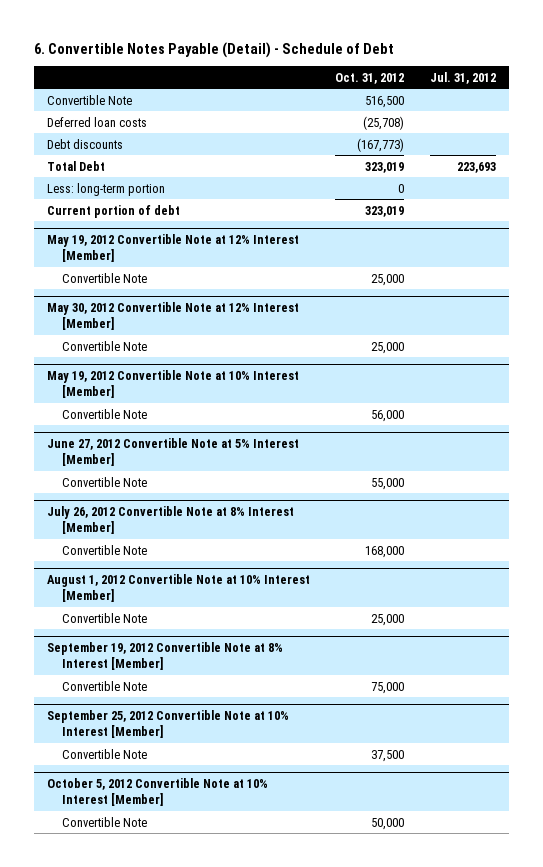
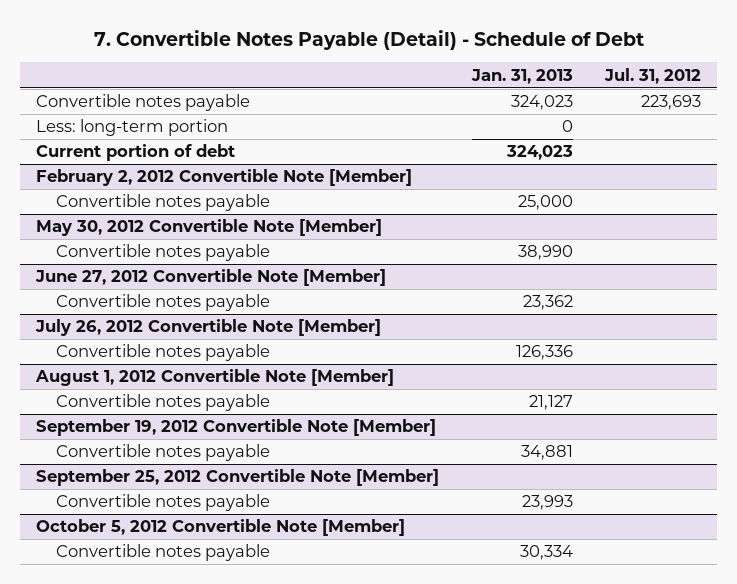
[34,41,395,58] 6. Convertible Notes Payable (Detail) - Schedule of Debt -> [93,29,644,50] 7. Convertible Notes Payable (Detail) - Schedule of Debt
[335,72,405,84] Oct. 31, 2012 -> none
none -> [470,68,573,84] Jan. 31, 2013
[46,94,132,105] Convertible Note -> none
[46,116,147,127] Deferred loan costs -> none
[46,138,123,149] Debt discounts -> none
[46,160,105,171] Total Debt -> [36,94,251,112] Convertible notes payable
[46,234,299,263] May 19, 2012 Convertible Note at 12% Interest [Member] -> none
[62,272,148,283] Convertible Note -> none
[62,340,148,351] Convertible Note -> none
[46,370,299,399] May 19, 2012 Convertible Note at 10% Interest [Member] -> none
[62,408,148,419] Convertible Note -> none
[62,476,148,487] Convertible Note -> none
[62,544,148,555] Convertible Note -> none
[62,612,148,623] Convertible Note -> none
[62,680,148,691] Convertible Note -> none
[62,748,148,759] Convertible Note -> none
[62,816,148,827] Convertible Note -> none
none -> [36,169,413,187] February 2, 2012 Convertible Note [Member]
none -> [56,194,271,212] Convertible notes payable
[46,302,299,331] May 30, 2012 Convertible Note at 12% Interest [Member] -> [36,219,383,237] May 30, 2012 Convertible Note [Member]
none -> [56,244,271,262] Convertible notes payable
[46,438,299,467] June 27, 2012 Convertible Note at 5% Interest [Member] -> [35,269,387,287] June 27, 2012 Convertible Note [Member]
none -> [56,294,271,312] Convertible notes payable
[46,506,294,535] July 26, 2012 Convertible Note at 8% Interest [Member] -> [35,319,382,337] July 26, 2012 Convertible Note [Member]
none -> [56,344,271,362] Convertible notes payable
[46,574,310,603] August 1, 2012 Convertible Note at 10% Interest [Member] -> [35,369,395,387] August 1, 2012 Convertible Note [Member]
none -> [56,394,271,412] Convertible notes payable
[46,642,283,671] September 19, 2012 Convertible Note at 8% Interest [Member] -> [36,419,437,437] September 19, 2012 Convertible Note [Member]
none -> [56,444,271,462] Convertible notes payable
[46,710,289,739] September 25, 2012 Convertible Note at 10% Interest [Member] -> [36,469,440,487] September 25, 2012 Convertible Note [Member]
none -> [56,494,271,512] Convertible notes payable
[46,778,268,807] October 5, 2012 Convertible Note at 10% Interest [Member] -> [36,519,406,537] October 5, 2012 Convertible Note [Member]
none -> [56,544,271,562] Convertible notes payable

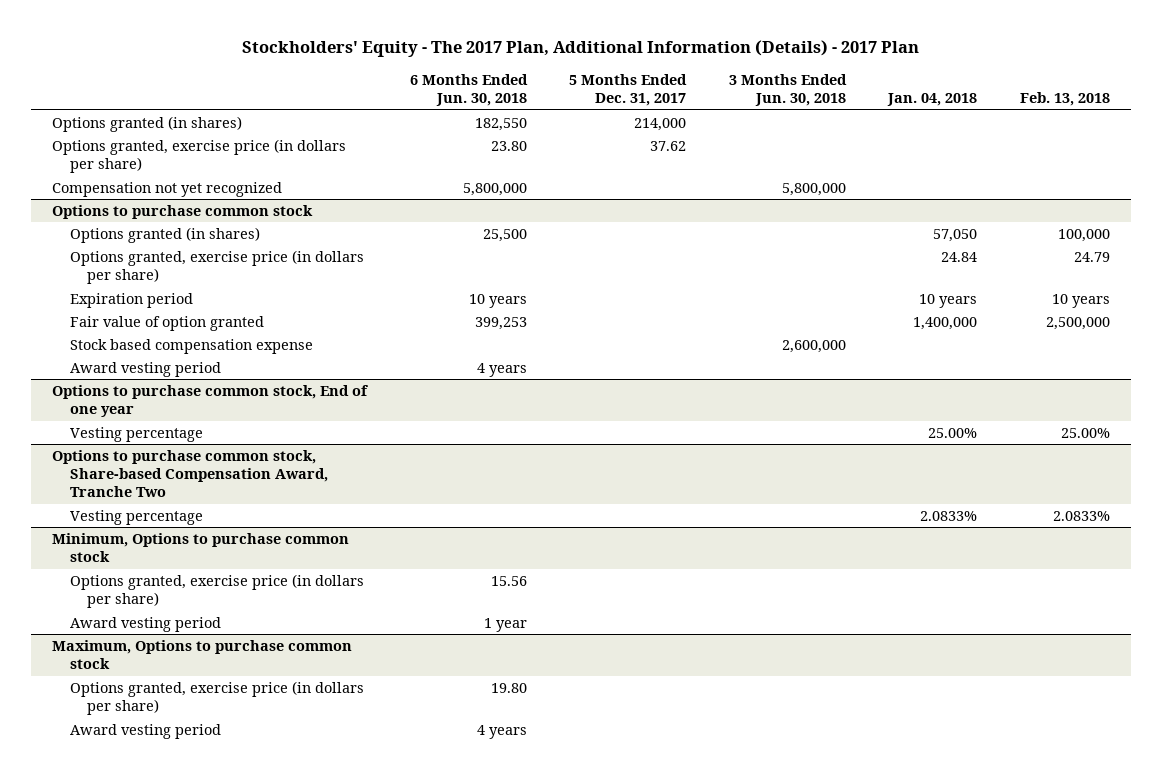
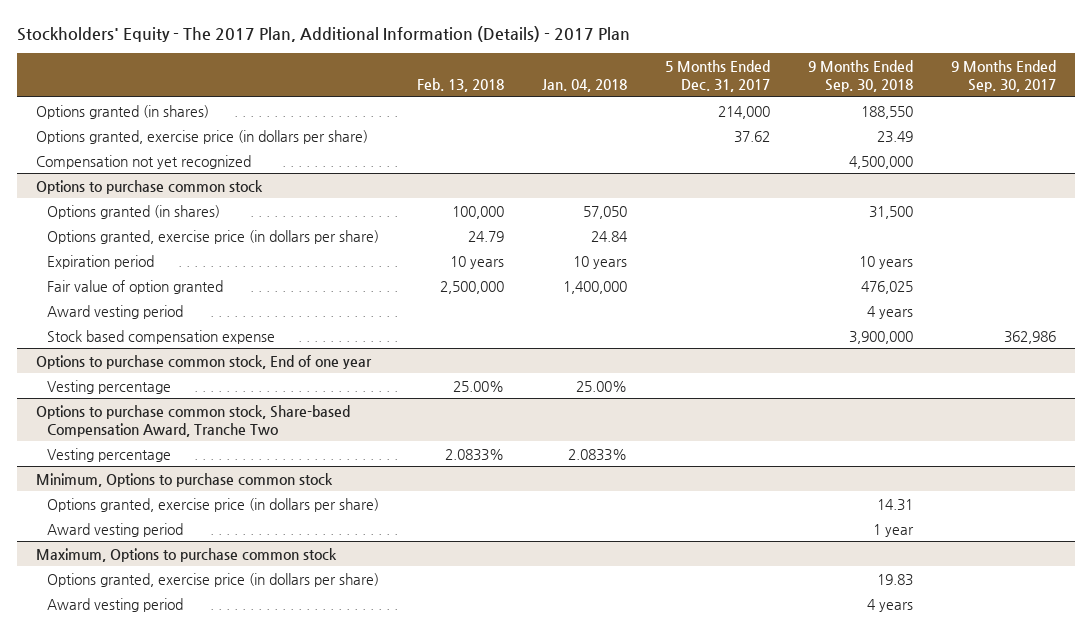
[409,73,528,107] 6 Months Ended Jun. 30, 2018 -> none
[728,73,847,107] 3 Months Ended Jun. 30, 2018 -> none
none -> [807,59,913,92] 9 Months Ended Sep. 30, 2018
none -> [950,59,1056,92] 9 Months Ended Sep. 30, 2017
[69,338,313,354] Stock based compensation expense -> [46,329,275,344] Stock based compensation expense

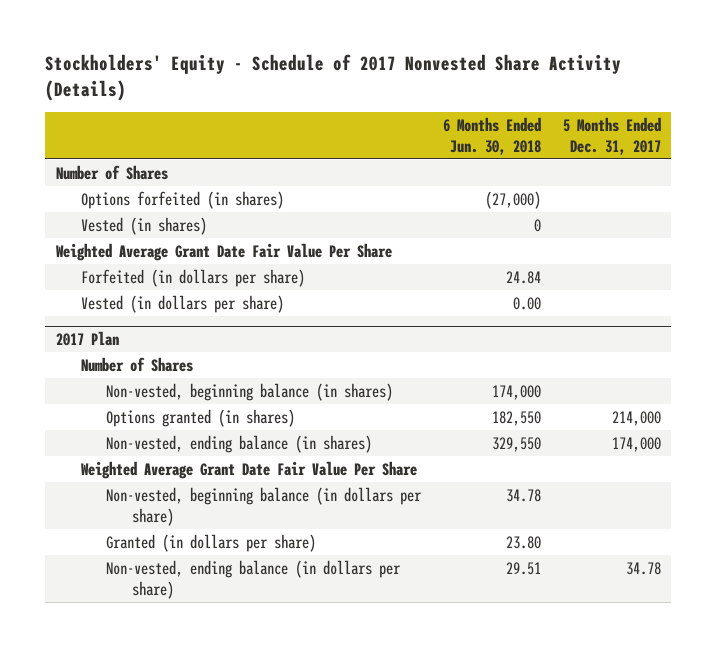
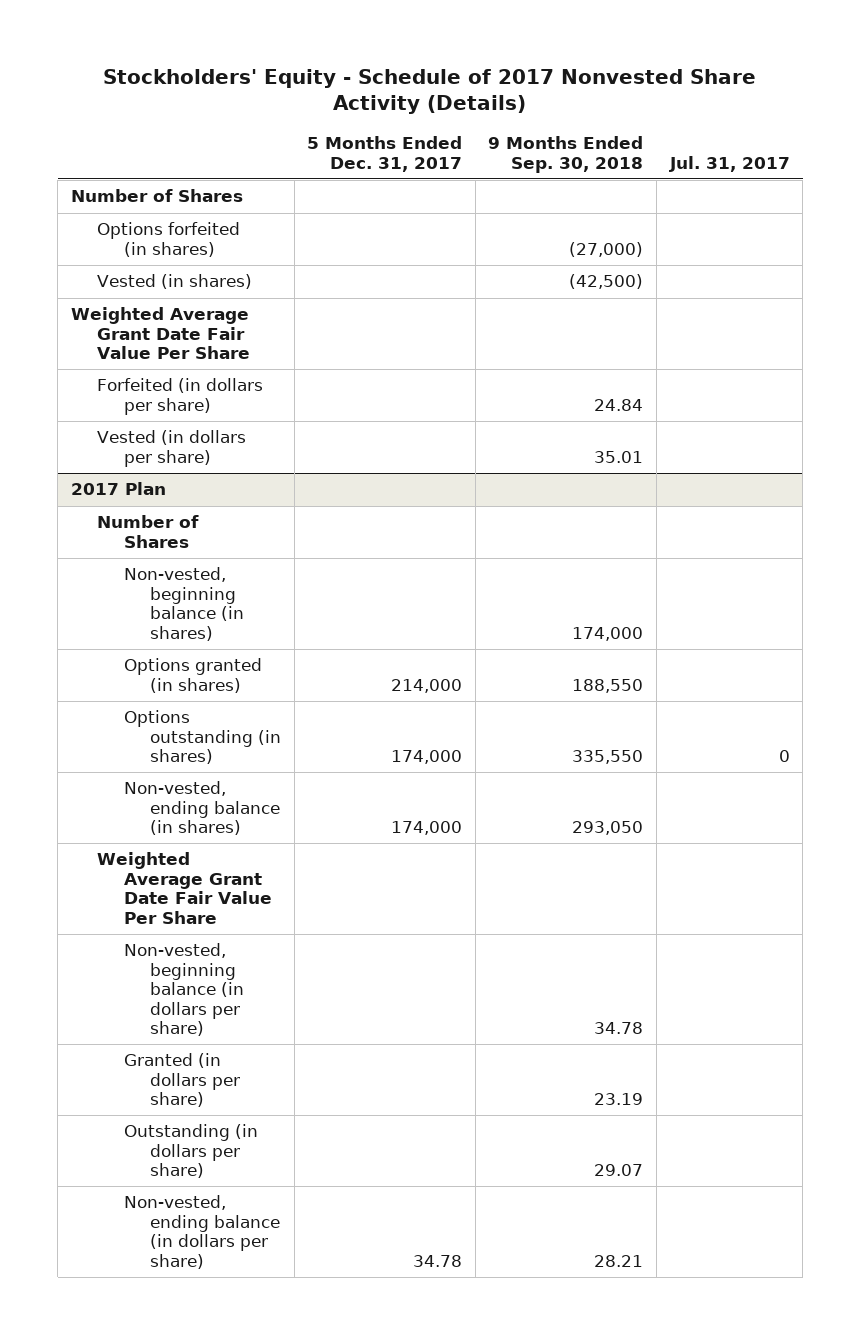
[442,116,541,155] 6 Months Ended Jun. 30, 2018 -> none
none -> [488,136,644,173] 9 Months Ended Sep. 30, 2018
none -> [668,155,790,172] Jul. 31, 2017
none -> [123,710,282,765] Options outstanding (in shares)
none -> [123,1124,258,1179] Outstanding (in dollars per share)

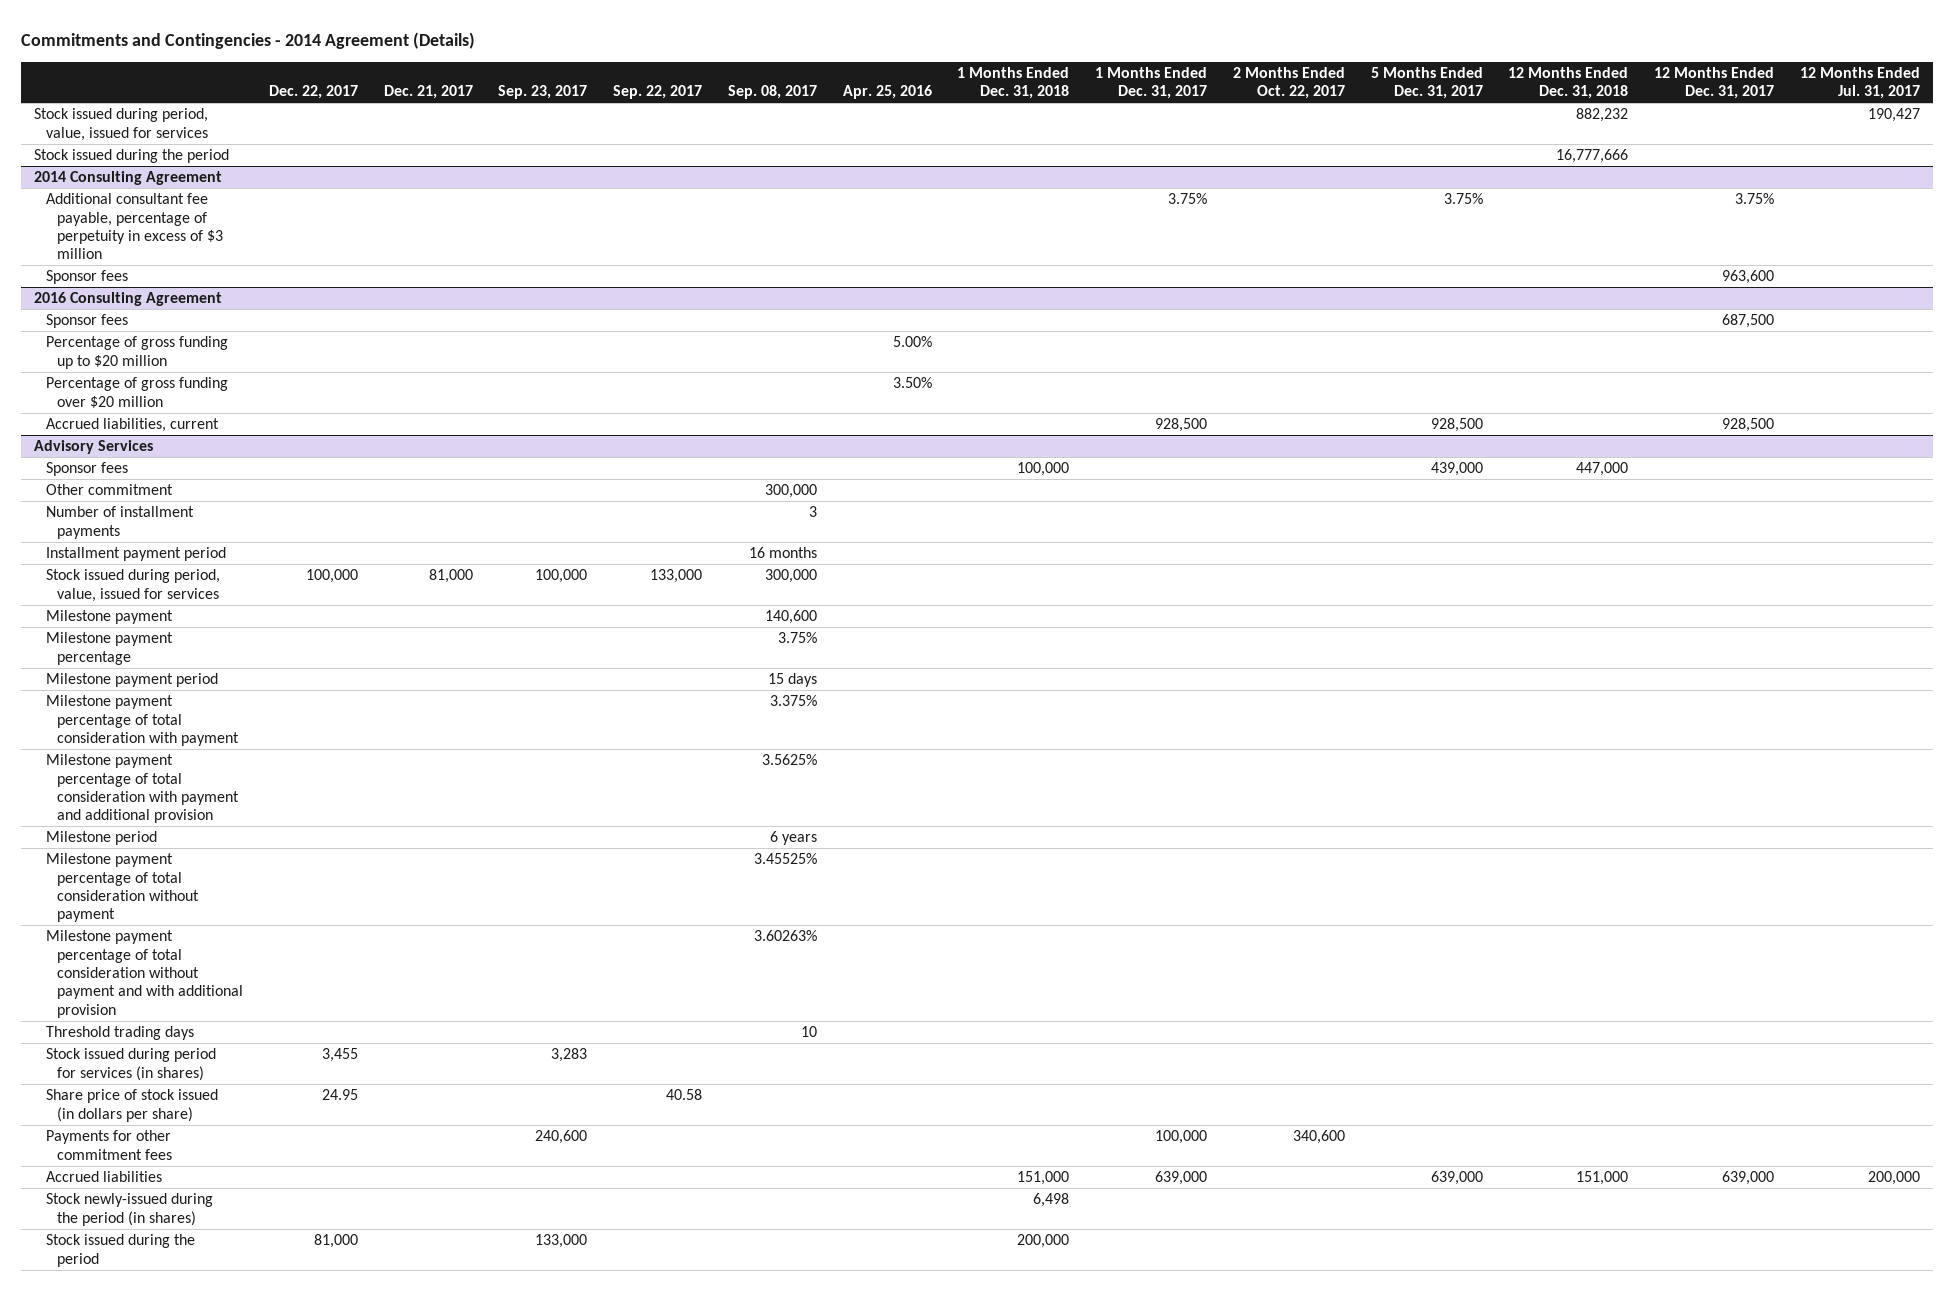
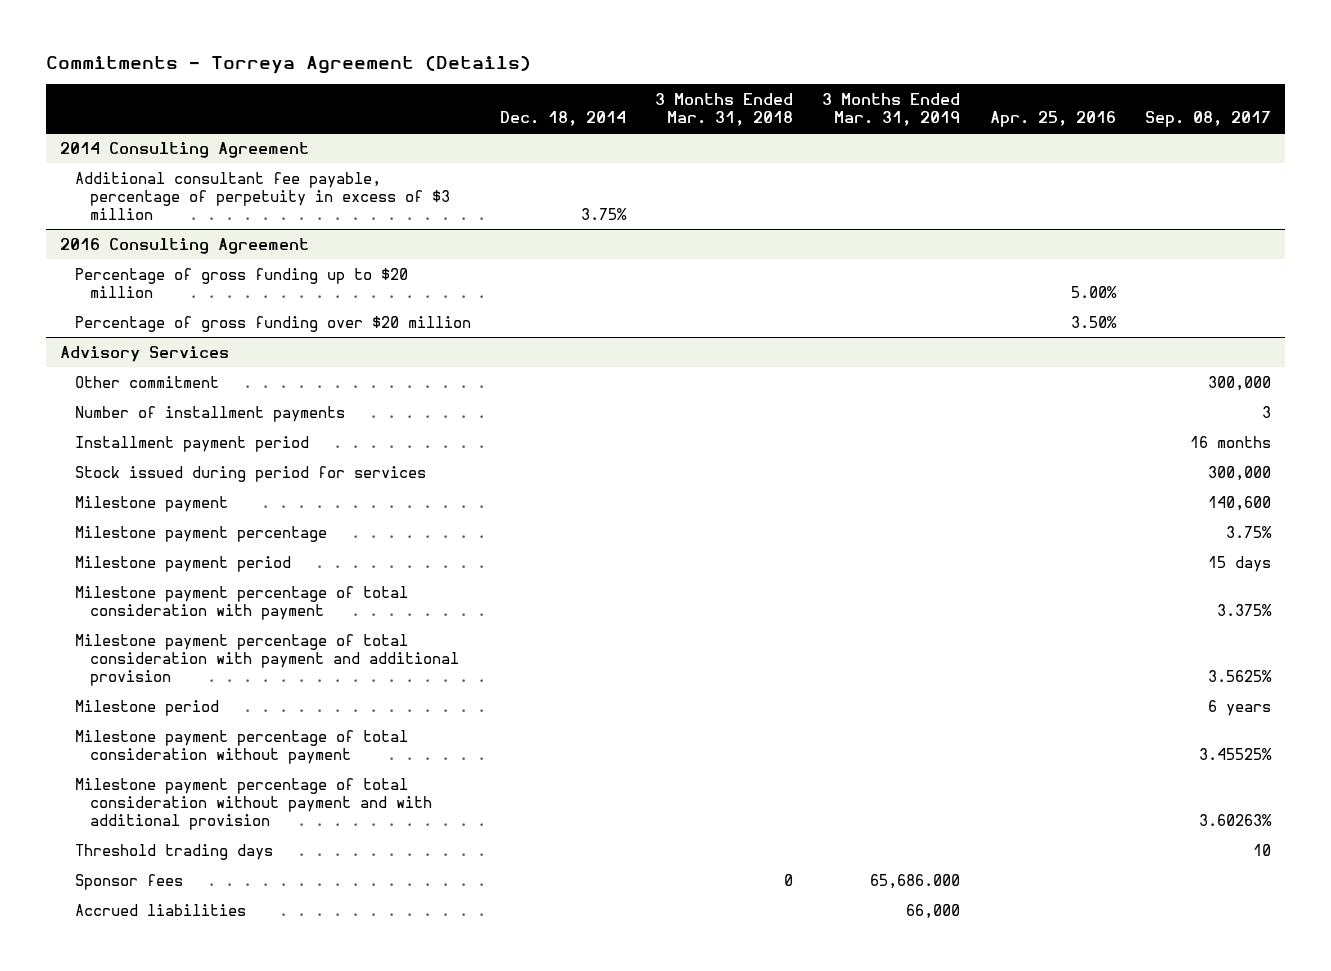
[21,31,476,49] Commitments and Contingencies - 2014 Agreement (Details) -> [45,55,531,75] Commitments - Torreya Agreement (Details)
[268,85,358,100] Dec. 22, 2017 -> none
[383,85,473,100] Dec. 21, 2017 -> none
[498,85,588,100] Sep. 23, 2017 -> none
[613,85,703,100] Sep. 22, 2017 -> none
[957,67,1070,100] 1 Months Ended Dec. 31, 2018 -> none
[1095,67,1208,100] 1 Months Ended Dec. 31, 2017 -> none
[1232,67,1345,100] 2 Months Ended Oct. 22, 2017 -> none
[1370,67,1483,100] 5 Months Ended Dec. 31, 2017 -> none
[1508,67,1629,100] 12 Months Ended Dec. 31, 2018 -> none
[1654,67,1775,100] 12 Months Ended Dec. 31, 2017 -> none
[1799,67,1920,100] 12 Months Ended Jul. 31, 2017 -> none
none -> [500,111,627,127] Dec. 18, 2014
none -> [655,93,794,127] 3 Months Ended Mar. 31, 2018
none -> [822,93,961,127] 3 Months Ended Mar. 31, 2019
[34,108,209,141] Stock issued during period, value, issued for services -> none
[34,149,230,164] Stock issued during the period -> none
[45,270,128,285] Sponsor fees -> none
[45,314,128,329] Sponsor fees -> none
[45,418,219,433] Accrued liabilities, current -> none
[45,569,220,602] Stock issued during period, value, issued for services -> [75,465,427,482] Stock issued during period for services
[45,1048,216,1081] Stock issued during period for services (in shares) -> none
[45,1089,218,1122] Share price of stock issued (in dollars per share) -> none
[45,1130,172,1160] Payments for other commitment fees -> none
[45,462,128,477] Sponsor fees -> [75,873,184,890] Sponsor fees
[45,1193,213,1226] Stock newly-issued during the period (in shares) -> none
[45,1234,195,1267] Stock issued during the period -> none

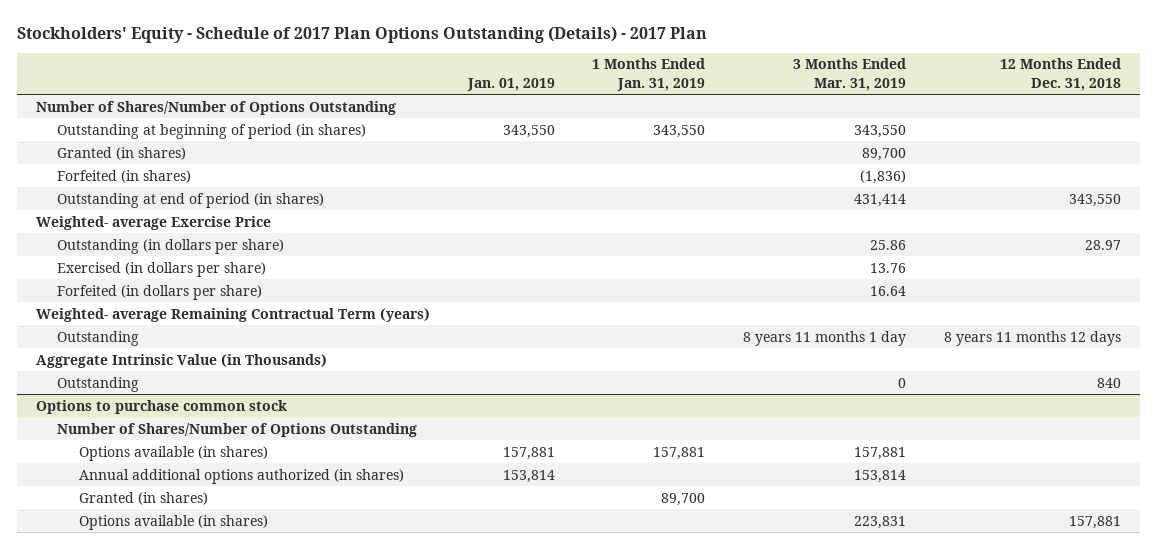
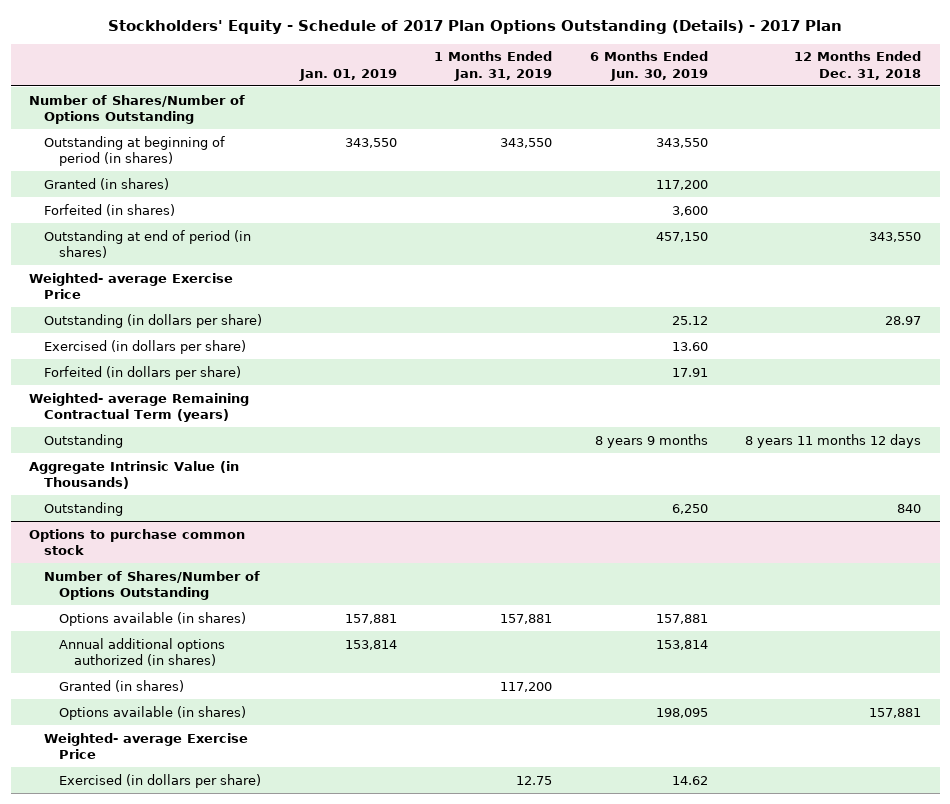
[793,58,907,91] 3 Months Ended Mar. 31, 2019 -> none
none -> [589,51,708,81] 6 Months Ended Jun. 30, 2019
[661,492,706,506] 89,700 -> [500,681,553,692] 117,200
none -> [44,732,249,759] Weighted- average Exercise Price
none -> [59,773,262,788] Exercised (in dollars per share)

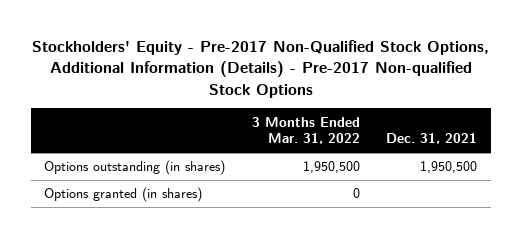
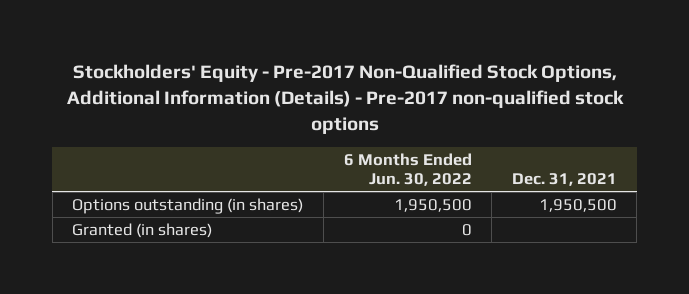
[31,40,489,98] Stockholders' Equity - Pre-2017 Non-Qualified Stock Options, Additional Information (Details) - Pre-2017 Non-qualified Stock Options -> [66,64,624,135] Stockholders' Equity - Pre-2017 Non-Qualified Stock Options, Additional Information (Details) - Pre-2017 non-qualified stock options
[251,116,360,145] 3 Months Ended Mar. 31, 2022 -> none
none -> [343,152,472,187] 6 Months Ended Jun. 30, 2022
[44,187,203,203] Options granted (in shares) -> [72,222,213,238] Granted (in shares)

